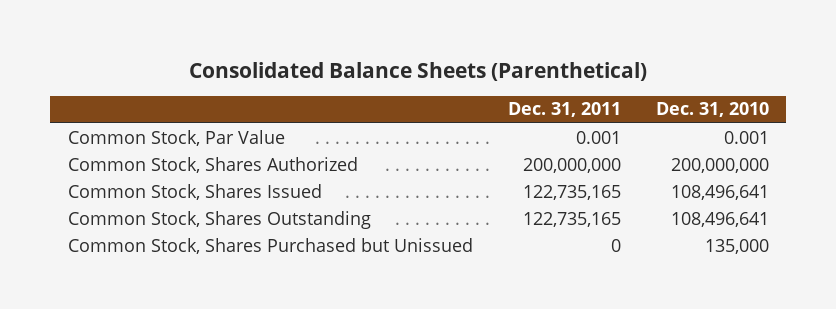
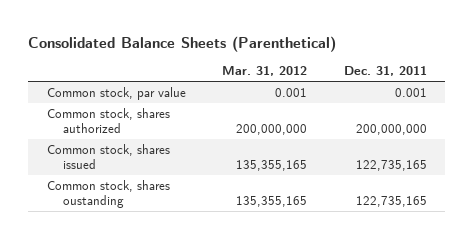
[655,102,769,118] Dec. 31, 2010 -> none
none -> [222,66,308,77] Mar. 31, 2012
[67,237,473,254] Common Stock, Shares Purchased but Unissued -> none
[67,129,285,146] Common Stock, Par Value -> [46,86,186,100] Common stock, par value
[67,156,358,173] Common Stock, Shares Authorized -> [46,107,170,134] Common stock, shares authorized
[67,183,322,200] Common Stock, Shares Issued -> [46,143,170,170] Common stock, shares issued
[67,210,371,229] Common Stock, Shares Outstanding -> [46,179,170,209] Common stock, shares oustanding

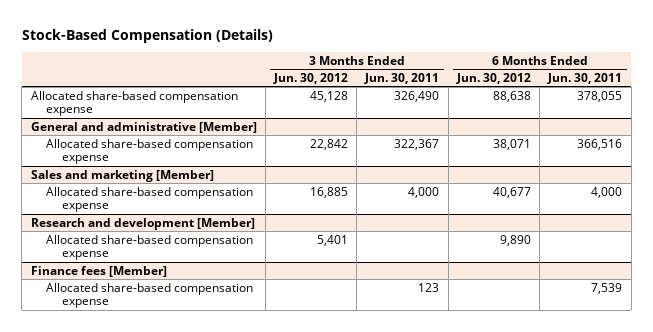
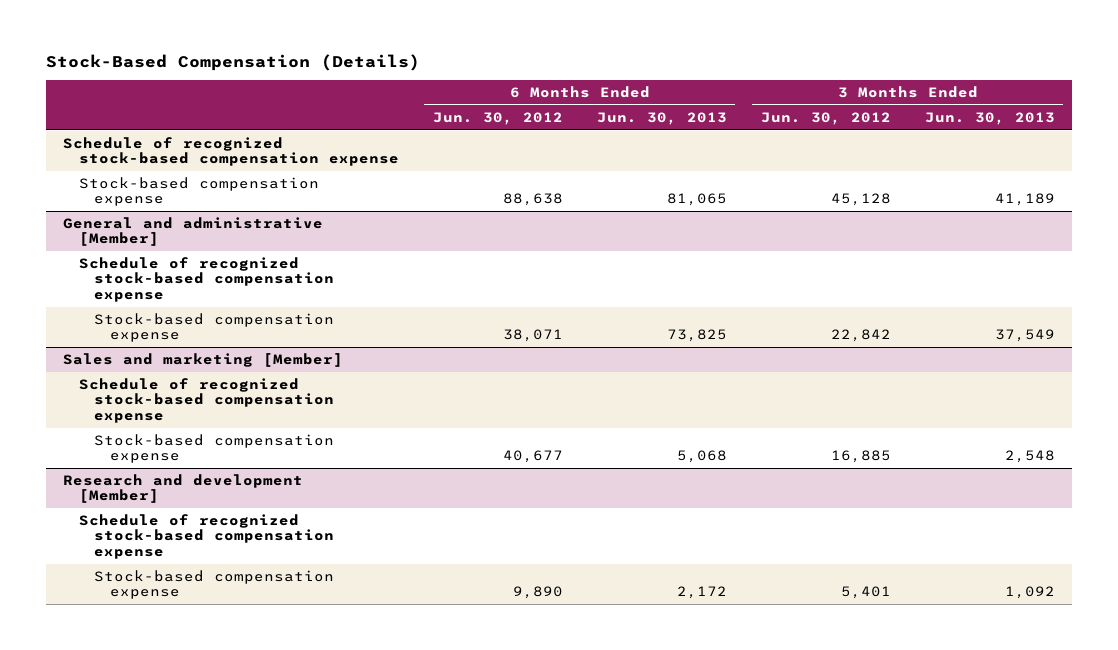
[364,73,440,85] Jun. 30, 2011 -> none
[547,73,623,85] Jun. 30, 2011 -> none
none -> [596,111,727,125] Jun. 30, 2013
none -> [924,111,1055,125] Jun. 30, 2013
none -> [63,137,399,167] Schedule of recognized stock-based compensation expense
[30,90,238,117] Allocated share-based compensation expense -> [78,177,319,207] Stock-based compensation expense
none -> [78,257,335,302] Schedule of recognized stock-based compensation expense
[46,138,254,165] Allocated share-based compensation expense -> [94,313,335,343] Stock-based compensation expense
none -> [78,378,335,423] Schedule of recognized stock-based compensation expense
[46,186,254,213] Allocated share-based compensation expense -> [94,434,335,464] Stock-based compensation expense
[30,265,167,277] Finance fees [Member] -> none
[46,282,254,309] Allocated share-based compensation expense -> none
none -> [78,514,335,559] Schedule of recognized stock-based compensation expense
[46,234,254,261] Allocated share-based compensation expense -> [94,570,335,600] Stock-based compensation expense

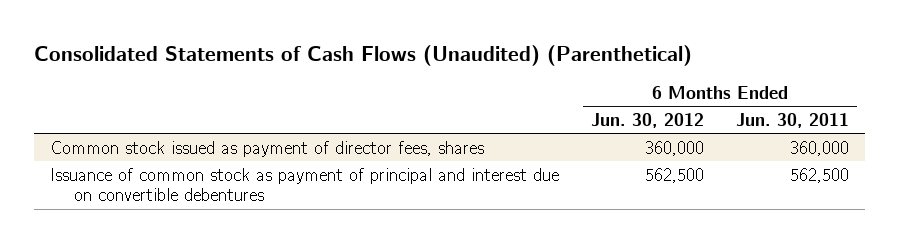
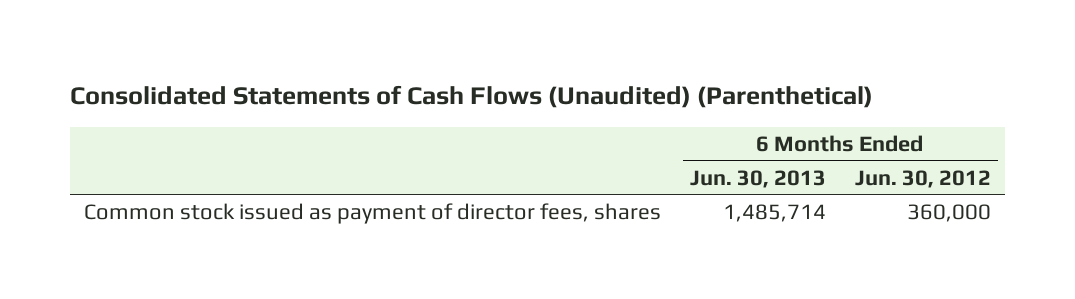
[735,113,849,129] Jun. 30, 2011 -> none
none -> [689,169,826,188] Jun. 30, 2013
[49,167,559,202] Issuance of common stock as payment of principal and interest due on convertible debentures -> none

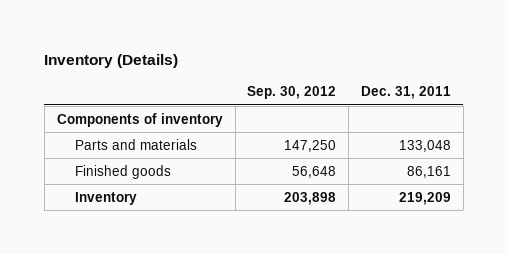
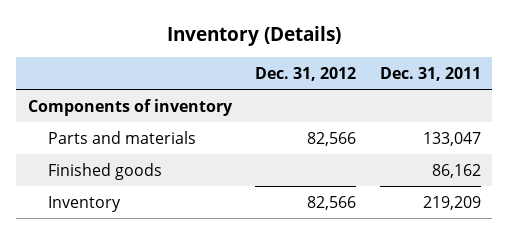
[247,86,337,100] Sep. 30, 2012 -> none
none -> [255,66,357,81] Dec. 31, 2012
[399,139,452,152] 133,048 -> [422,131,481,146] 133,047
[407,165,452,178] 86,161 -> [431,163,481,178] 86,162

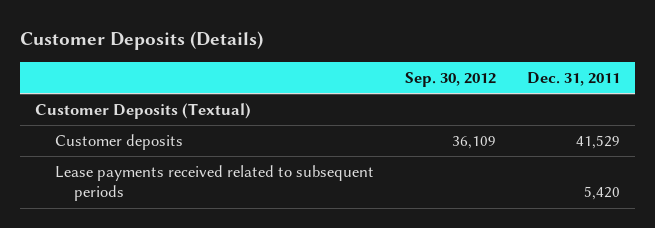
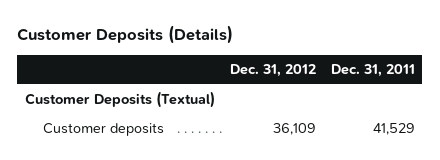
[404,71,496,87] Sep. 30, 2012 -> none
none -> [229,64,316,78] Dec. 31, 2012
[54,165,374,202] Lease payments received related to subsequent periods -> none

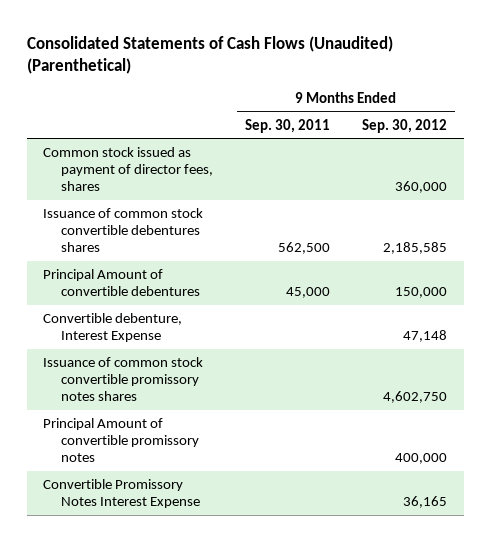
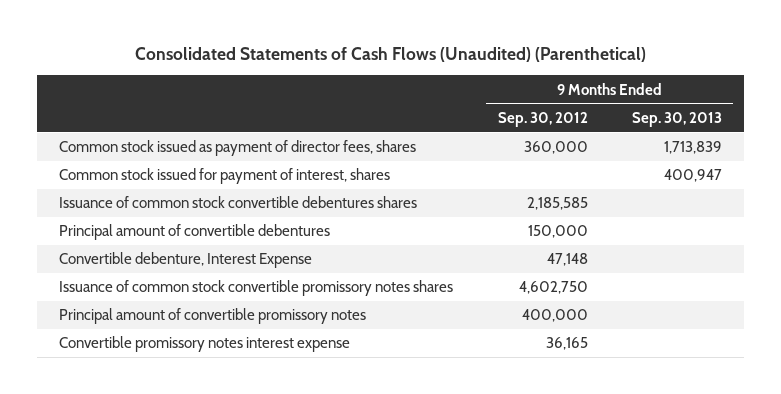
[245,118,331,133] Sep. 30, 2011 -> none
none -> [632,111,723,127] Sep. 30, 2013
none -> [59,168,391,185] Common stock issued for payment of interest, shares
[42,268,200,297] Principal Amount of convertible debentures -> [59,224,331,241] Principal amount of convertible debentures
[42,417,199,463] Principal Amount of convertible promissory notes -> [59,308,367,325] Principal amount of convertible promissory notes
[42,478,200,509] Convertible Promissory Notes Interest Expense -> [59,336,351,353] Convertible promissory notes interest expense

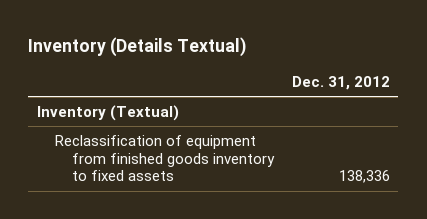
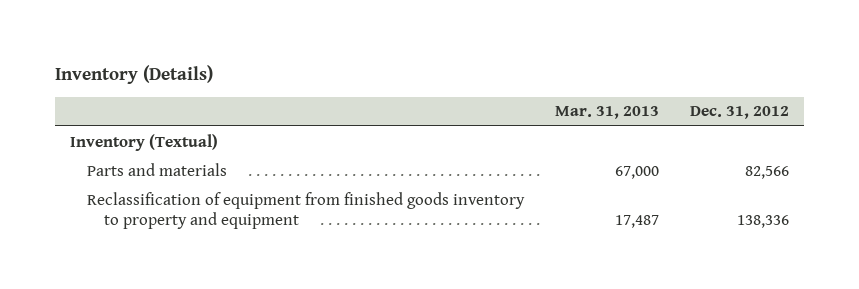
[28,36,247,57] Inventory (Details Textual) -> [55,65,214,85] Inventory (Details)
none -> [555,106,660,120] Mar. 31, 2013
none -> [87,162,228,176] Parts and materials
[54,134,276,182] Reclassification of equipment from finished goods inventory to fixed assets -> [87,191,526,229] Reclassification of equipment from finished goods inventory to property and equipment

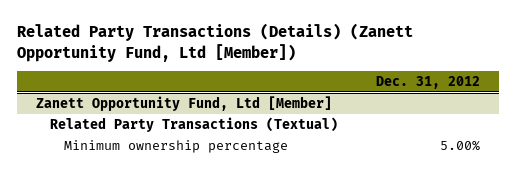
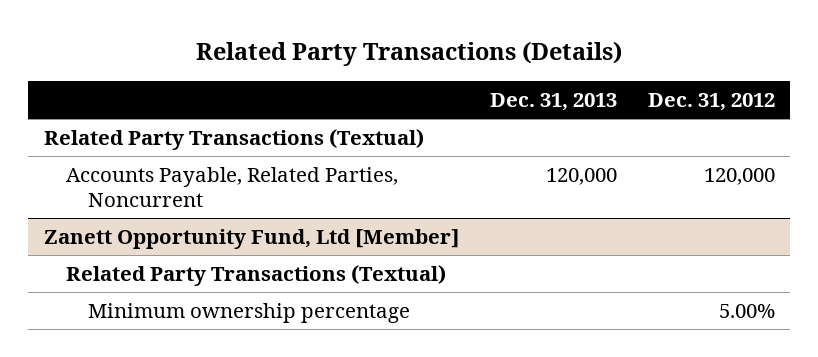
[16,23,413,62] Related Party Transactions (Details) (Zanett Opportunity Fund, Ltd [Member]) -> [196,41,623,67] Related Party Transactions (Details)
none -> [489,92,617,111] Dec. 31, 2013
none -> [43,129,424,151] Related Party Transactions (Textual)
none -> [66,167,399,208] Accounts Payable, Related Parties, Noncurrent

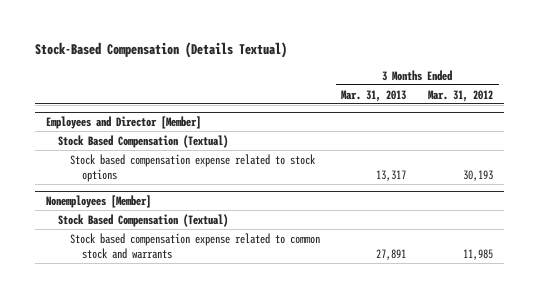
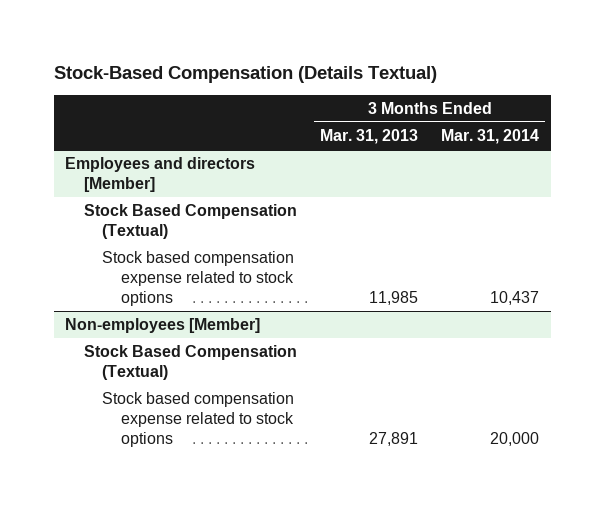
[428,89,494,102] Mar. 31, 2012 -> none
none -> [441,129,540,145] Mar. 31, 2014
[45,116,201,130] Employees and Director [Member] -> [65,157,256,192] Employees and directors [Member]
[45,195,151,209] Nonemployees [Member] -> none
[376,169,407,181] 13,317 -> [369,290,419,305] 11,985
none -> [65,318,261,334] Non-employees [Member]
[69,232,320,259] Stock based compensation expense related to common stock and warrants -> [102,392,295,447] Stock based compensation expense related to stock options

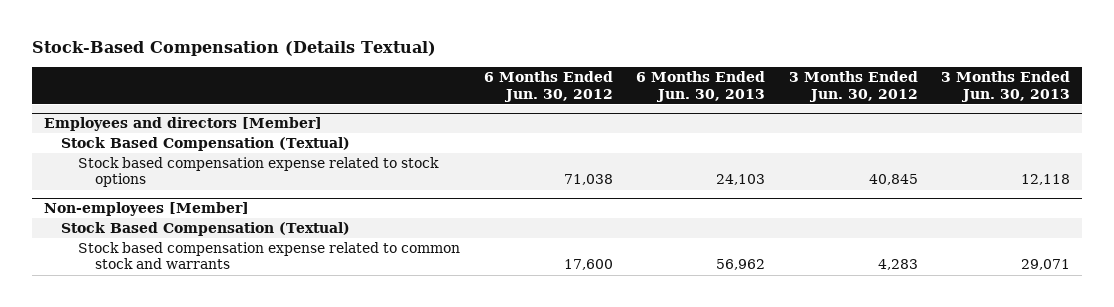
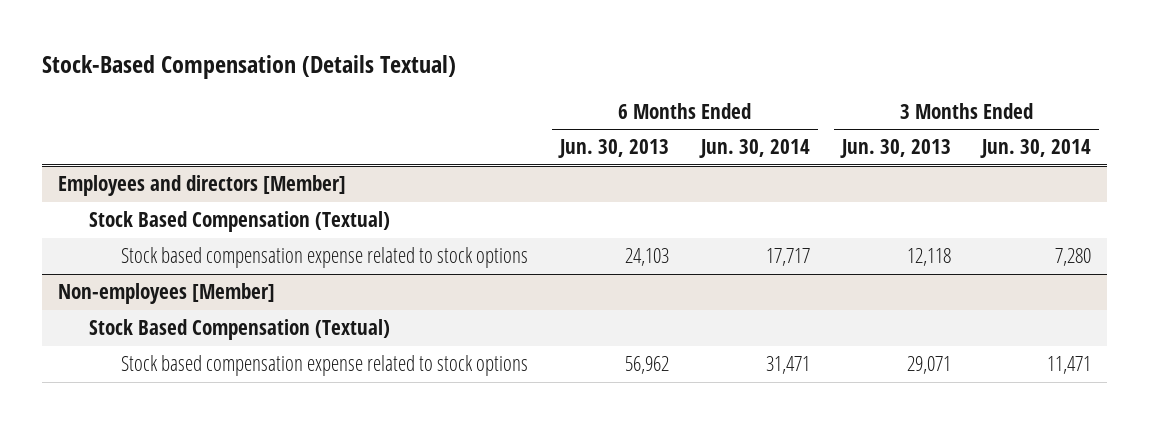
[483,71,613,102] 6 Months Ended Jun. 30, 2012 -> none
[788,71,918,102] 3 Months Ended Jun. 30, 2012 -> none
none -> [698,139,810,159] Jun. 30, 2014
none -> [980,139,1092,159] Jun. 30, 2014
[78,242,461,270] Stock based compensation expense related to common stock and warrants -> [121,355,529,377] Stock based compensation expense related to stock options

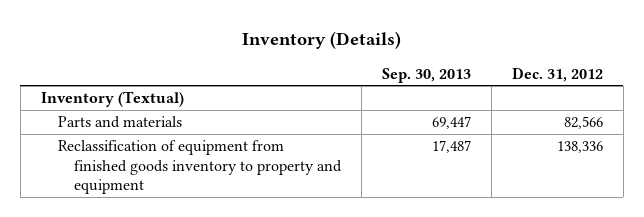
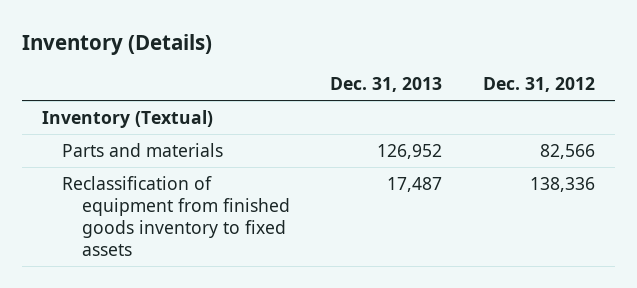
[382,67,472,83] Sep. 30, 2013 -> none
none -> [330,77,443,93] Dec. 31, 2013
[57,140,343,194] Reclassification of equipment from finished goods inventory to property and equipment -> [62,175,291,256] Reclassification of equipment from finished goods inventory to fixed assets

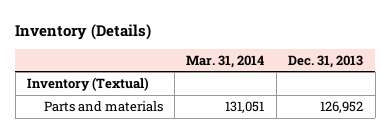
[482,77,595,93] Dec. 31, 2012 -> none
none -> [186,54,265,68] Mar. 31, 2014
[62,175,291,256] Reclassification of equipment from finished goods inventory to fixed assets -> none

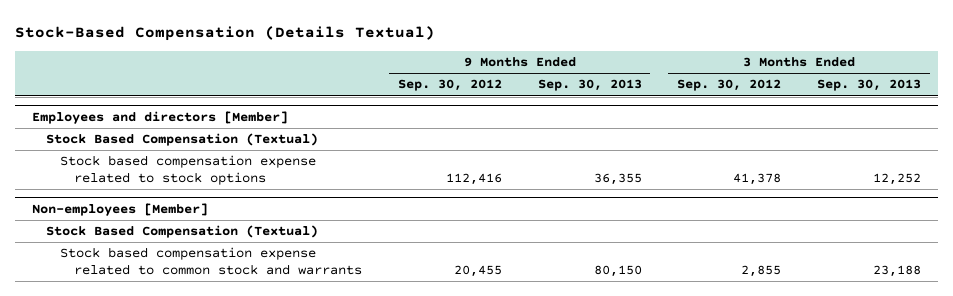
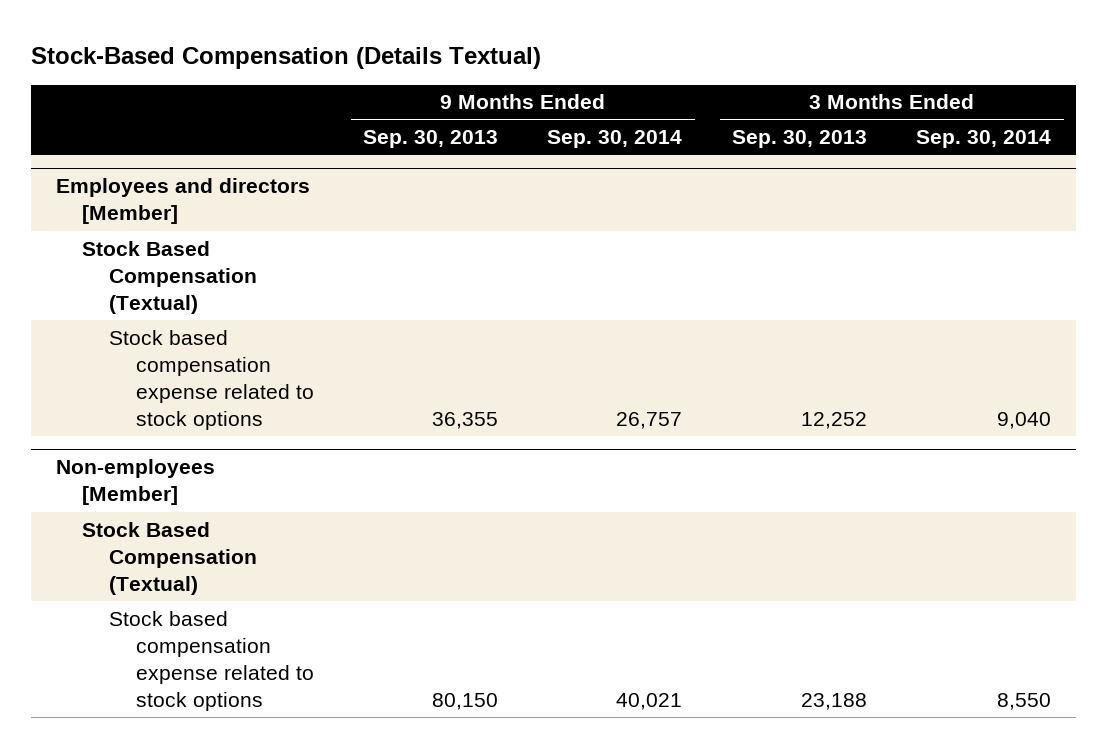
[398,79,503,92] Sep. 30, 2012 -> none
[677,79,782,92] Sep. 30, 2012 -> none
none -> [547,129,683,148] Sep. 30, 2014
none -> [916,129,1052,148] Sep. 30, 2014
[60,247,363,276] Stock based compensation expense related to common stock and warrants -> [108,610,314,712] Stock based compensation expense related to stock options

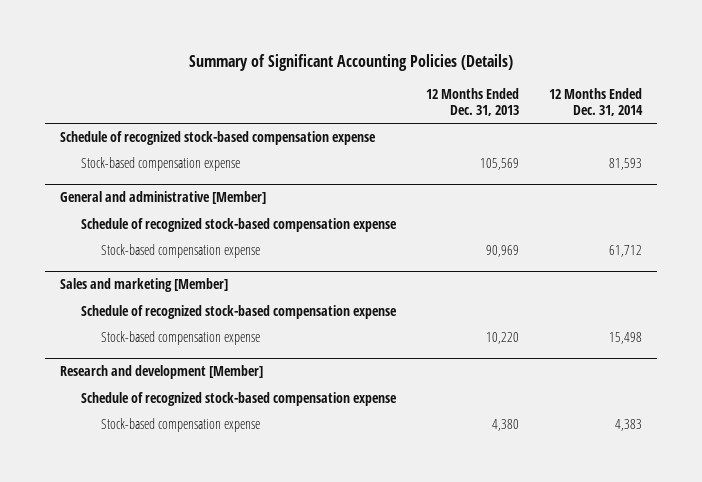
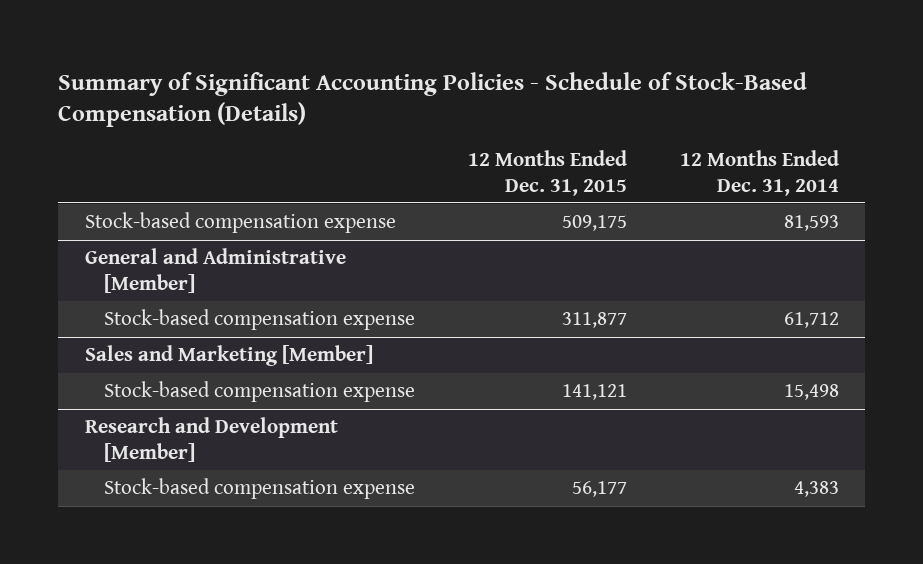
[188,53,513,71] Summary of Significant Accounting Policies (Details) -> [58,71,808,128] Summary of Significant Accounting Policies - Schedule of Stock-Based Compensation (Details)
[425,87,519,117] 12 Months Ended Dec. 31, 2013 -> none
none -> [467,149,627,196] 12 Months Ended Dec. 31, 2015
[59,131,376,146] Schedule of recognized stock-based compensation expense -> none
[80,218,397,233] Schedule of recognized stock-based compensation expense -> none
[59,191,266,205] General and administrative [Member] -> [84,248,346,293] General and Administrative [Member]
[80,305,397,320] Schedule of recognized stock-based compensation expense -> none
[59,278,228,293] Sales and marketing [Member] -> [84,345,373,367] Sales and Marketing [Member]
[80,392,397,407] Schedule of recognized stock-based compensation expense -> none
[59,365,263,380] Research and development [Member] -> [84,417,338,462] Research and Development [Member]

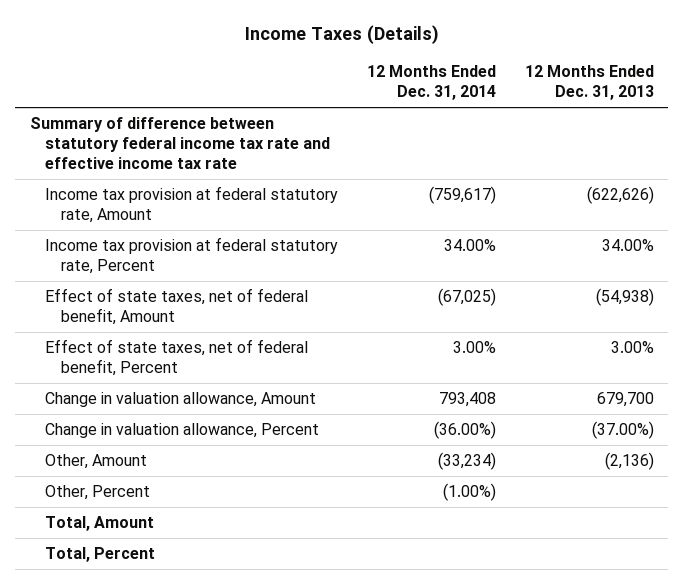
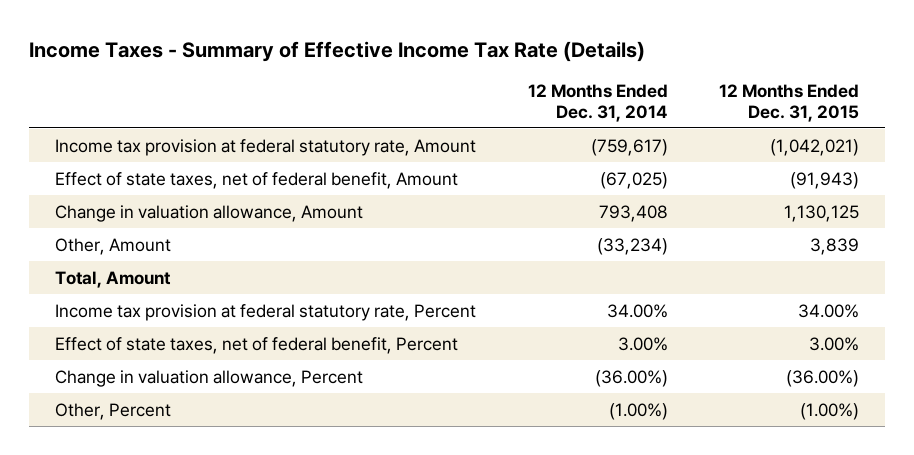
[244,24,439,44] Income Taxes (Details) -> [29,40,646,62] Income Taxes - Summary of Effective Income Tax Rate (Details)
[524,65,654,101] 12 Months Ended Dec. 31, 2013 -> none
none -> [719,84,860,122] 12 Months Ended Dec. 31, 2015
[29,117,331,170] Summary of difference between statutory federal income tax rate and effective income tax rate -> none
[45,547,156,563] Total, Percent -> none
[45,237,339,275] Income tax provision at federal statutory rate, Percent -> [55,303,477,321] Income tax provision at federal statutory rate, Percent
[45,339,309,377] Effect of state taxes, net of federal benefit, Percent -> [55,336,459,354] Effect of state taxes, net of federal benefit, Percent
[45,423,320,439] Change in valuation allowance, Percent -> [55,369,364,387] Change in valuation allowance, Percent
[45,485,151,501] Other, Percent -> [55,402,172,420] Other, Percent

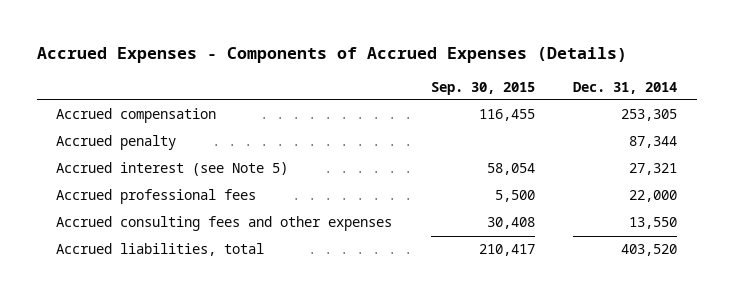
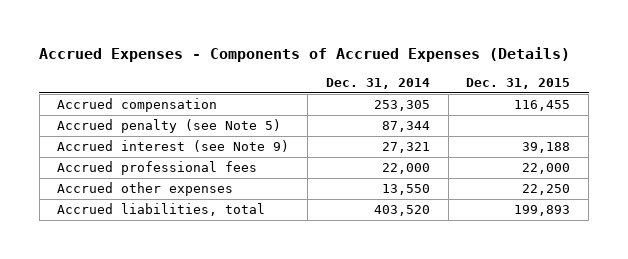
[430,81,535,95] Sep. 30, 2015 -> none
none -> [466,78,571,90] Dec. 31, 2015
[56,135,177,151] Accrued penalty -> [57,119,282,134] Accrued penalty (see Note 5)
[56,162,289,177] Accrued interest (see Note 5) -> [57,140,290,153] Accrued interest (see Note 9)
[56,216,393,232] Accrued consulting fees and other expenses -> [57,182,234,197] Accrued other expenses

